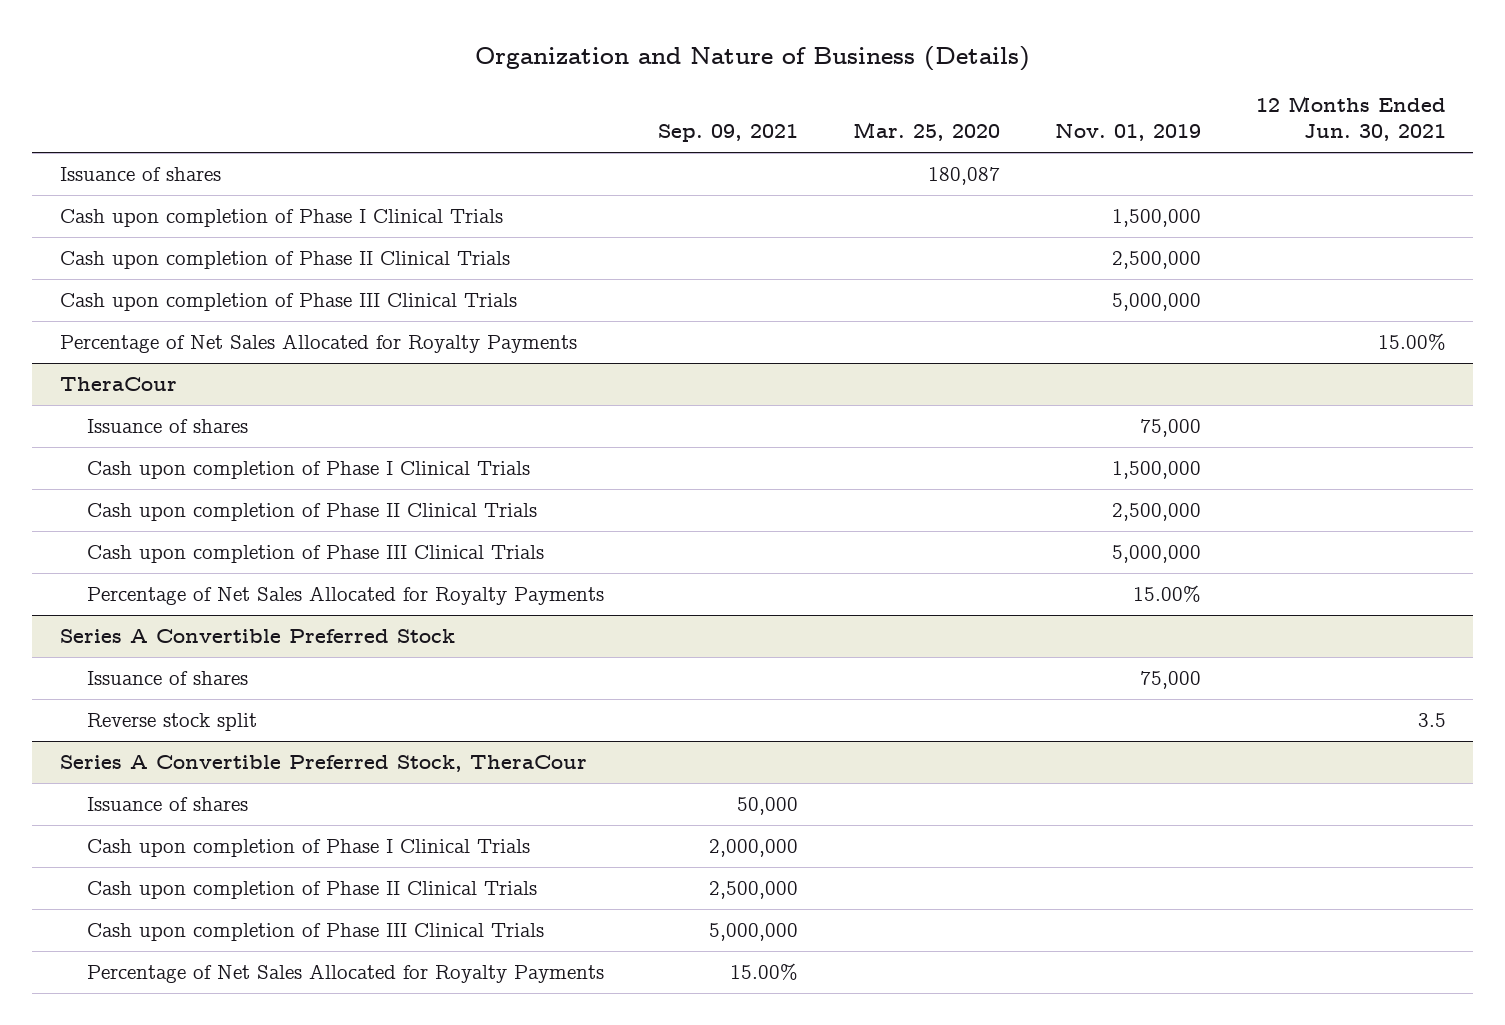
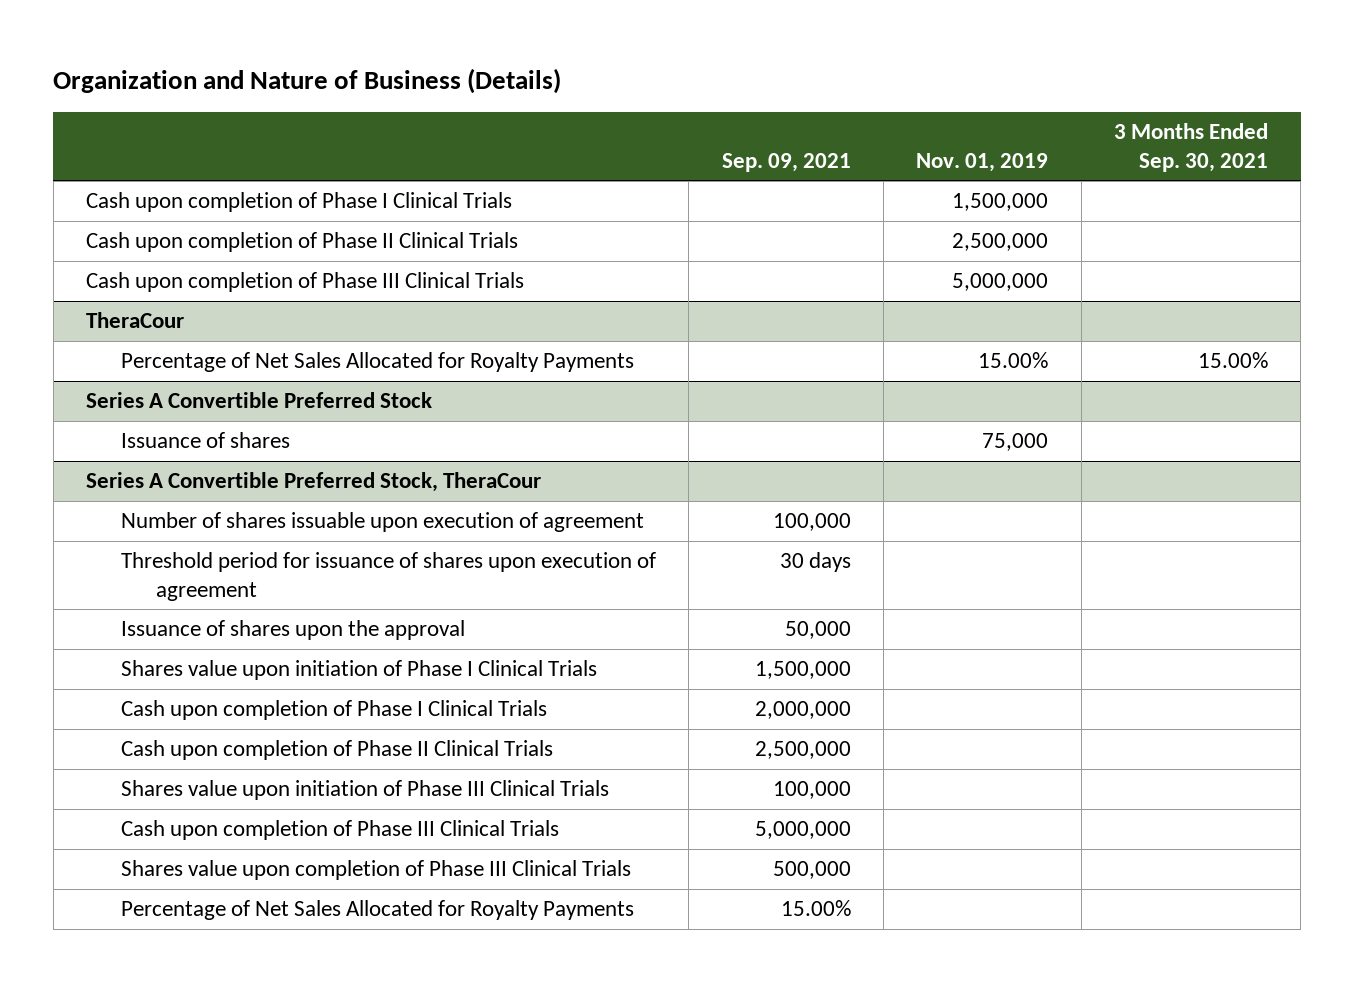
[853,122,1001,142] Mar. 25, 2020 -> none
[1255,96,1446,142] 12 Months Ended Jun. 30, 2021 -> none
none -> [1113,123,1268,172] 3 Months Ended Sep. 30, 2021
[59,167,221,182] Issuance of shares -> none
[59,334,577,354] Percentage of Net Sales Allocated for Royalty Payments -> none
[86,419,248,434] Issuance of shares -> none
[86,461,530,480] Cash upon completion of Phase I Clinical Trials -> none
[86,503,537,522] Cash upon completion of Phase II Clinical Trials -> none
[86,545,544,564] Cash upon completion of Phase III Clinical Trials -> none
[86,713,257,732] Reverse stock split -> none
none -> [120,512,644,533] Number of shares issuable upon execution of agreement
none -> [120,552,656,601] Threshold period for issuance of shares upon execution of agreement
[86,797,248,812] Issuance of shares -> [120,620,465,641] Issuance of shares upon the approval
none -> [120,660,597,681] Shares value upon initiation of Phase I Clinical Trials
none -> [120,780,609,801] Shares value upon initiation of Phase III Clinical Trials
none -> [120,860,631,881] Shares value upon completion of Phase III Clinical Trials

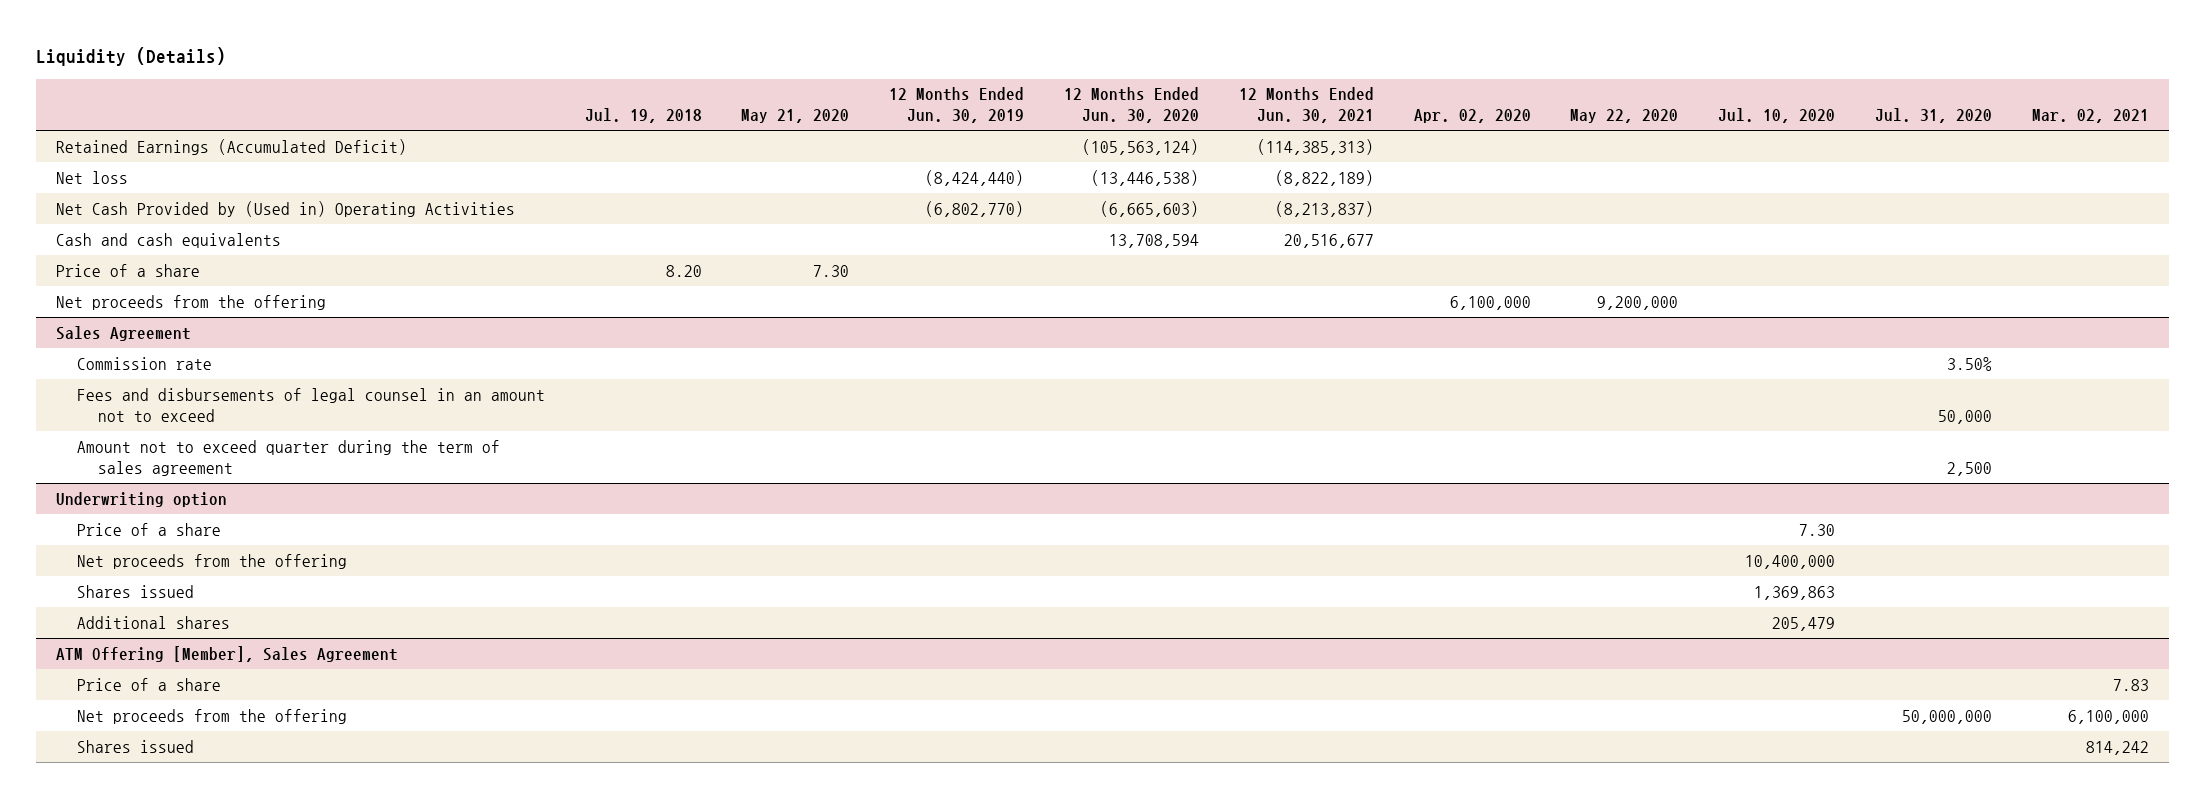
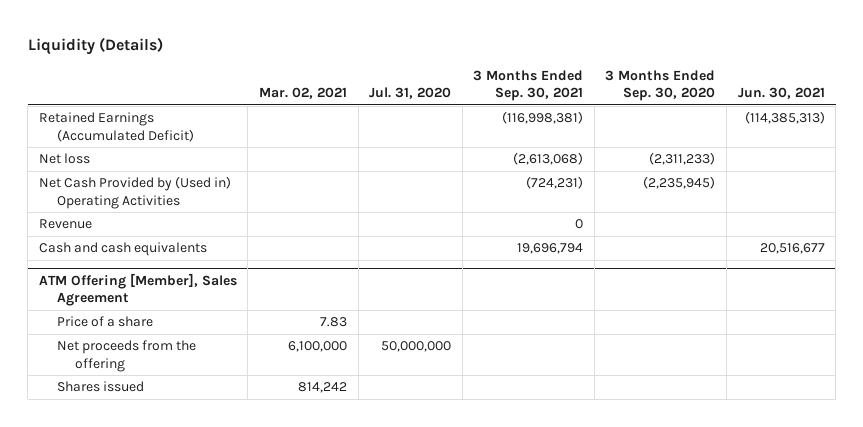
[584,108,702,124] Jul. 19, 2018 -> none
[741,109,850,124] May 21, 2020 -> none
[889,87,1025,124] 12 Months Ended Jun. 30, 2019 -> none
[1064,87,1200,124] 12 Months Ended Jun. 30, 2020 -> none
[1238,87,1374,124] 12 Months Ended Jun. 30, 2021 -> none
[1413,109,1531,124] Apr. 02, 2020 -> none
[1570,109,1679,124] May 22, 2020 -> none
[1718,108,1836,124] Jul. 10, 2020 -> none
none -> [473,69,584,102] 3 Months Ended Sep. 30, 2021
none -> [605,69,716,102] 3 Months Ended Sep. 30, 2020
none -> [737,87,825,100] Jun. 30, 2021
none -> [38,219,92,230] Revenue
[56,263,201,277] Price of a share -> none
[56,294,327,310] Net proceeds from the offering -> none
[56,325,192,341] Sales Agreement -> none
[76,356,212,370] Commission rate -> none
[76,387,545,422] Fees and disbursements of legal counsel in an amount not to exceed -> none
[76,439,500,476] Amount not to exceed quarter during the term of sales agreement -> none
[56,491,228,507] Underwriting option -> none
[76,522,221,536] Price of a share -> none
[76,553,347,569] Net proceeds from the offering -> none
[76,584,194,598] Shares issued -> none
[76,615,230,629] Additional shares -> none

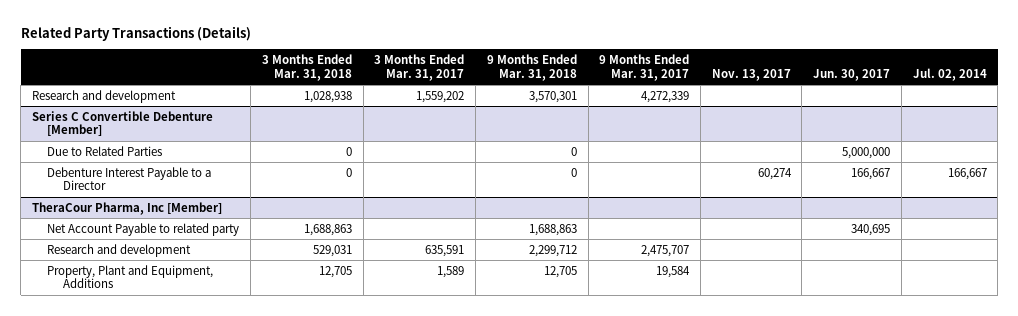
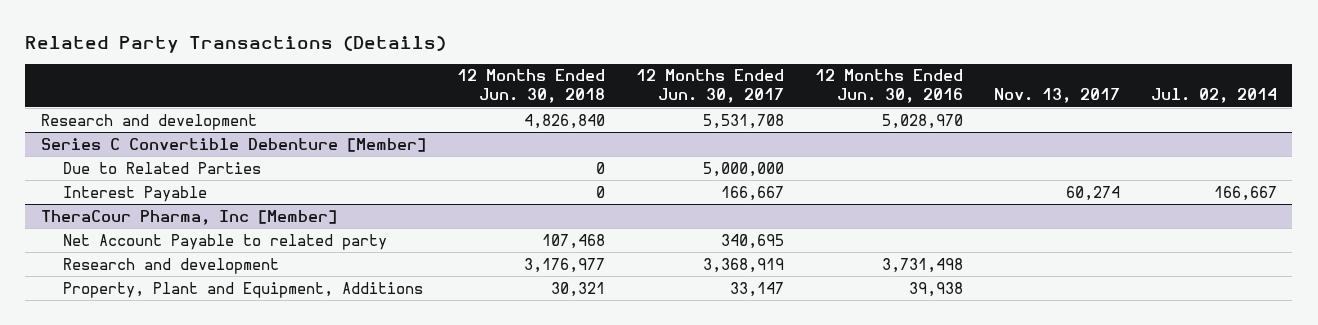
[261,54,352,81] 3 Months Ended Mar. 31, 2018 -> none
[374,54,465,81] 3 Months Ended Mar. 31, 2017 -> none
[486,54,577,81] 9 Months Ended Mar. 31, 2018 -> none
[599,54,690,81] 9 Months Ended Mar. 31, 2017 -> none
[813,68,891,81] Jun. 30, 2017 -> none
none -> [456,69,605,104] 12 Months Ended Jun. 30, 2018
none -> [635,69,784,104] 12 Months Ended Jun. 30, 2017
none -> [814,69,963,104] 12 Months Ended Jun. 30, 2016
[47,166,212,191] Debenture Interest Payable to a Director -> [62,185,207,202] Interest Payable

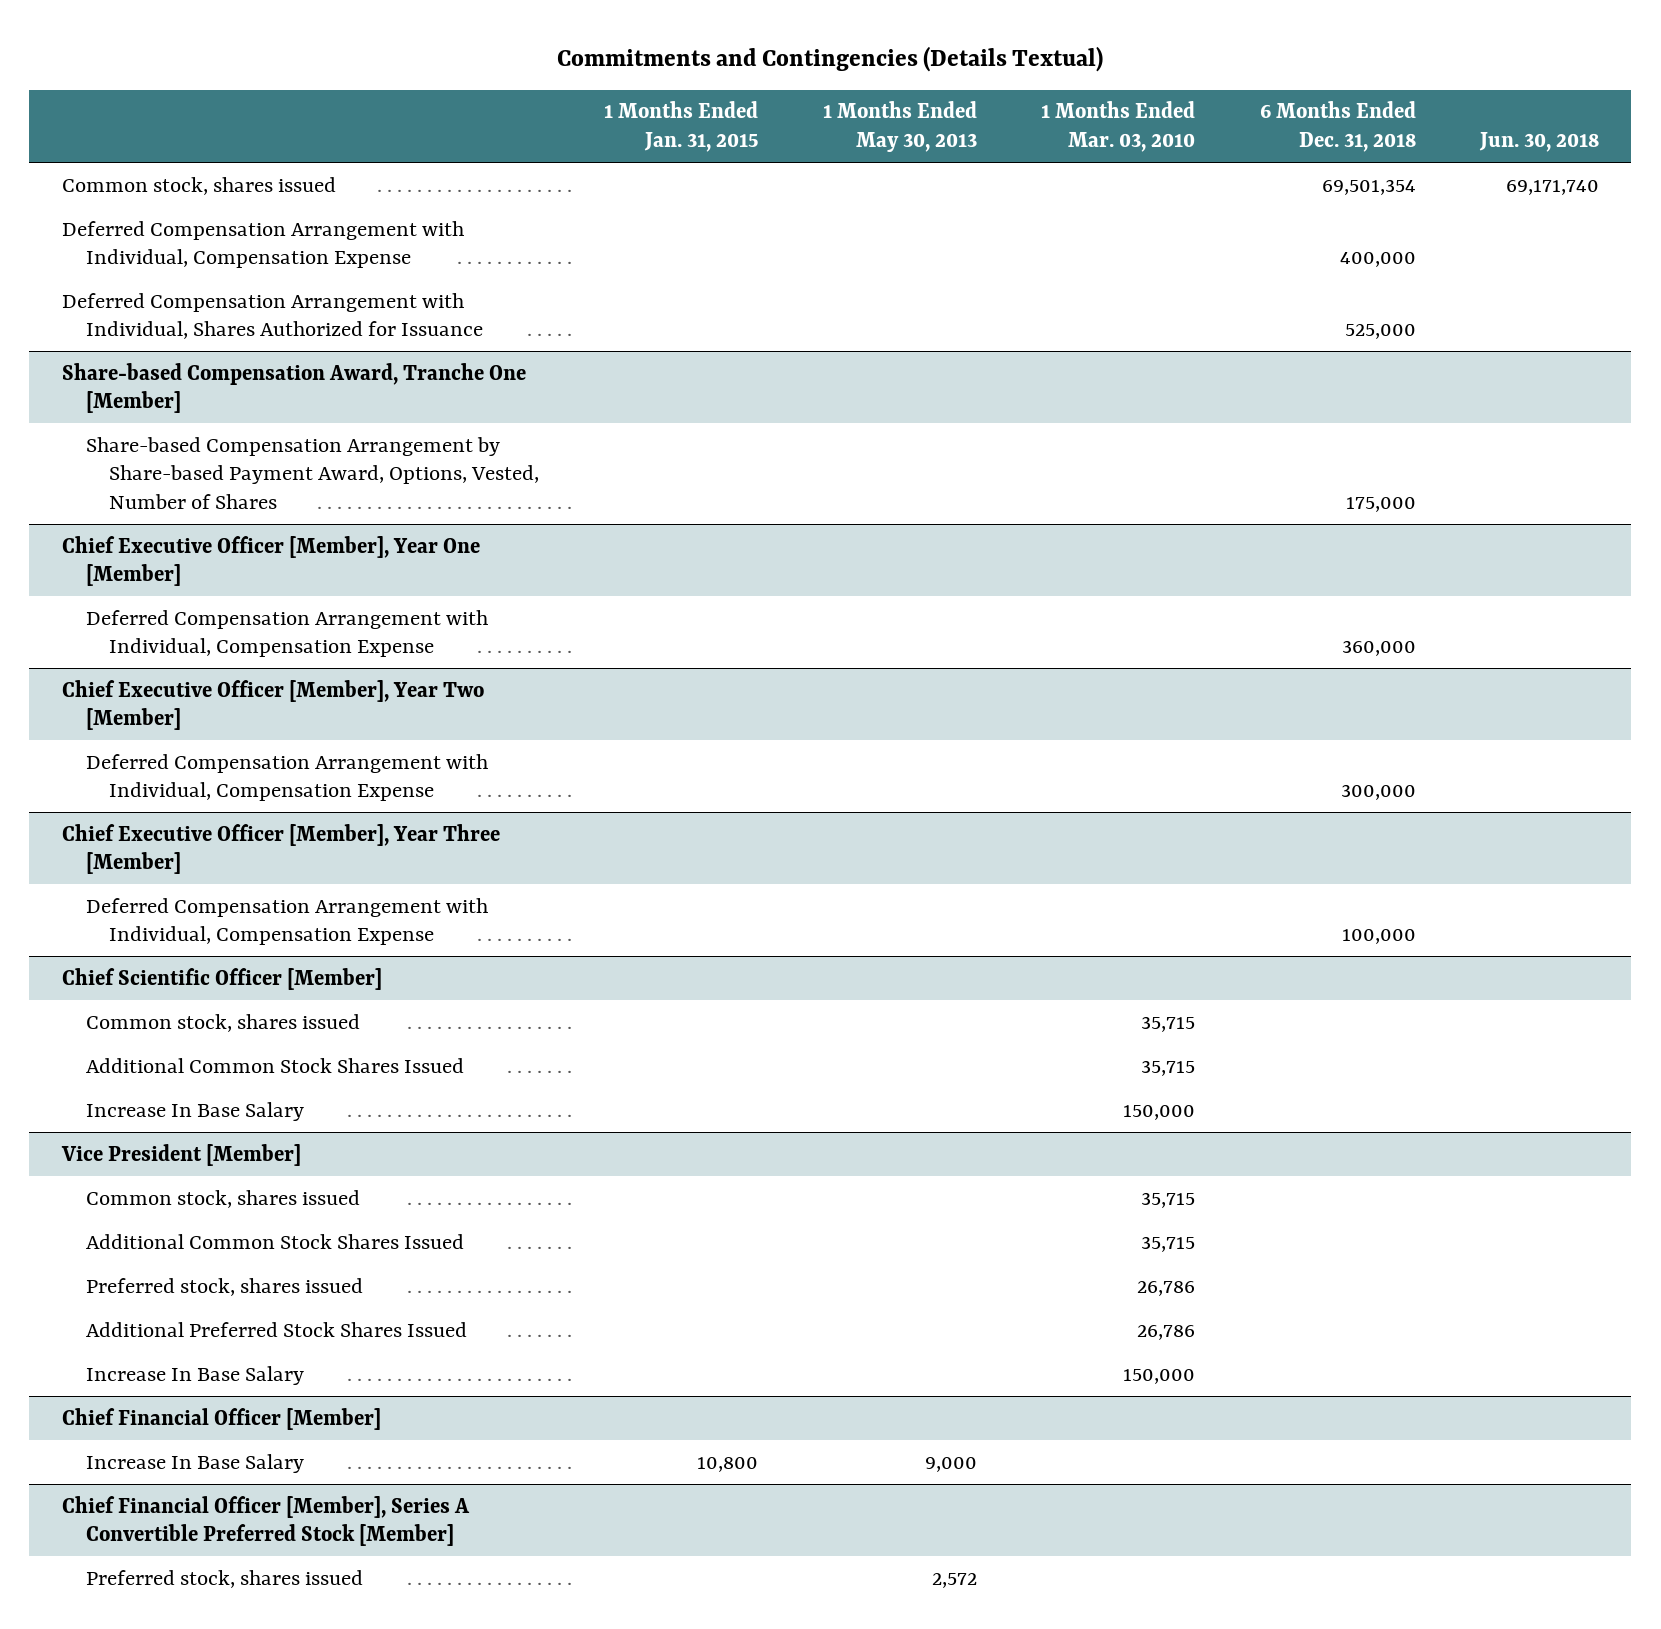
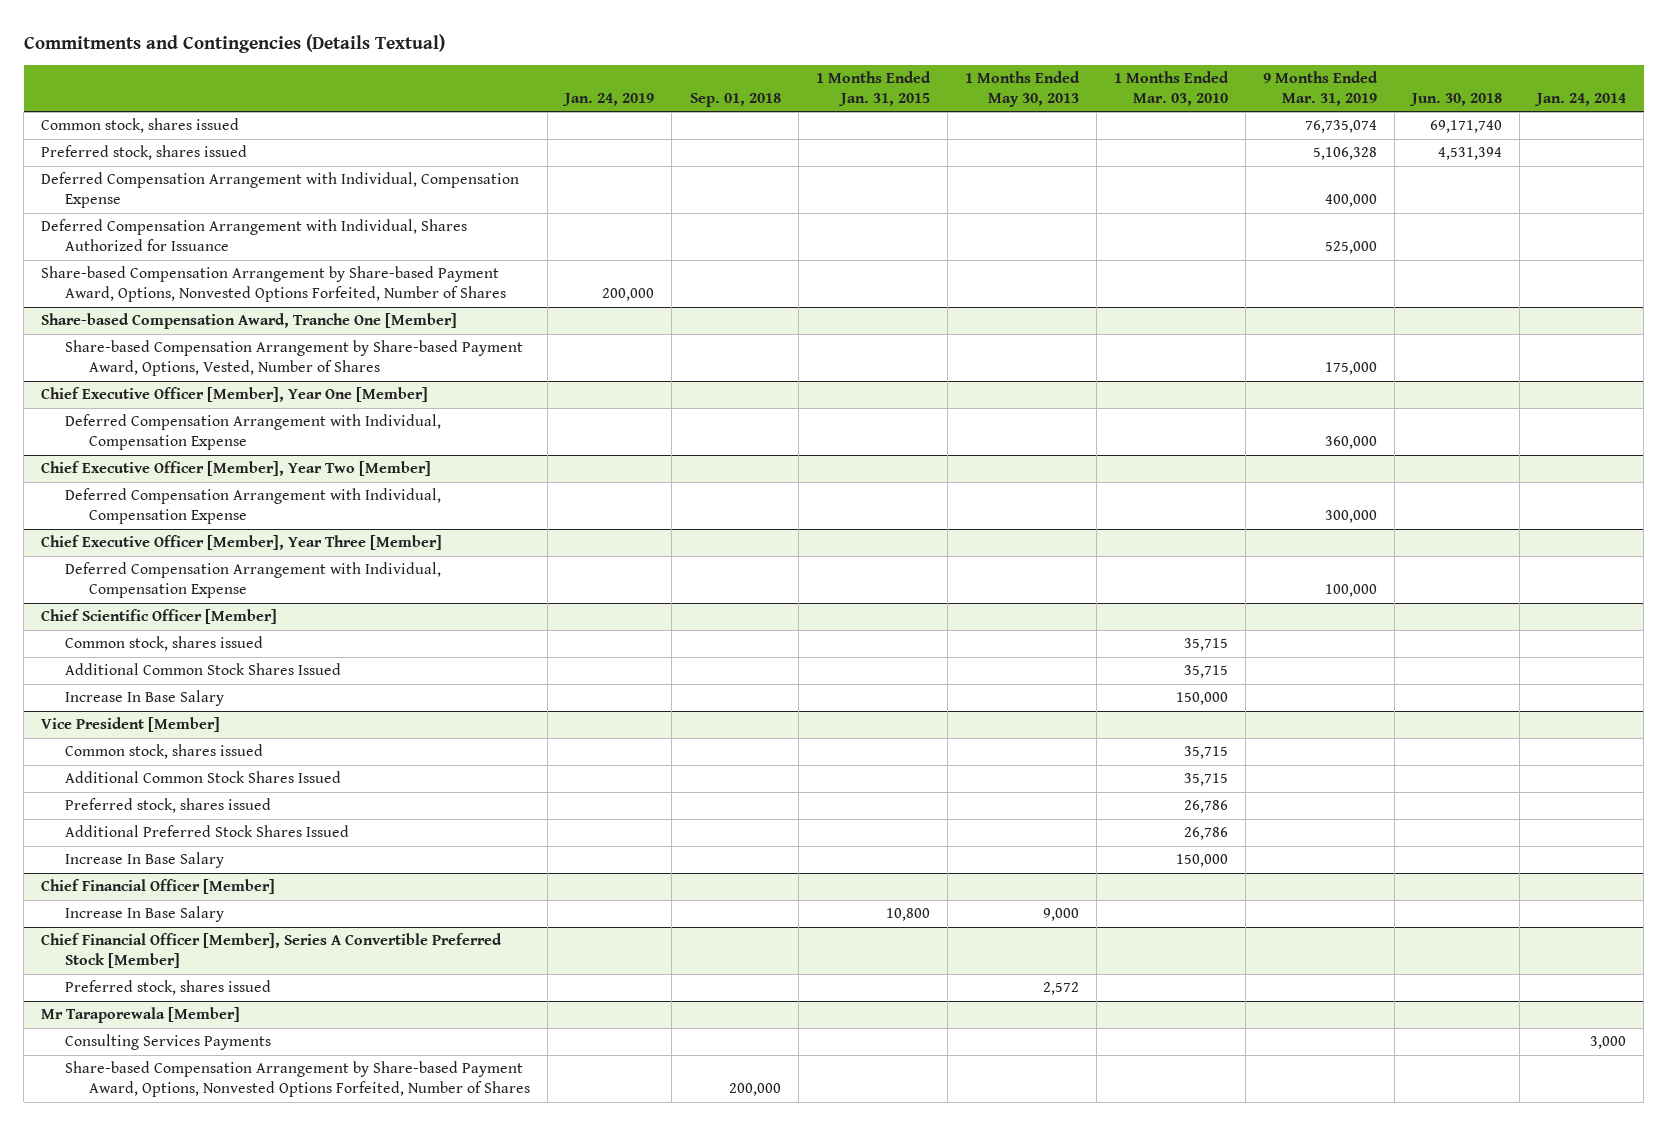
[1259,101,1416,153] 6 Months Ended Dec. 31, 2018 -> none
none -> [562,92,655,106] Jan. 24, 2019
none -> [689,92,781,107] Sep. 01, 2018
none -> [1262,71,1378,106] 9 Months Ended Mar. 31, 2019
none -> [1534,92,1627,106] Jan. 24, 2014
none -> [41,145,248,161] Preferred stock, shares issued
none -> [41,266,507,303] Share-based Compensation Arrangement by Share-based Payment Award, Options, Nonvested Options Forfeited, Number of Shares
none -> [41,1007,241,1024] Mr Taraporewala [Member]
none -> [65,1034,272,1051] Consulting Services Payments
none -> [65,1061,531,1098] Share-based Compensation Arrangement by Share-based Payment Award, Options, Nonvested Options Forfeited, Number of Shares

